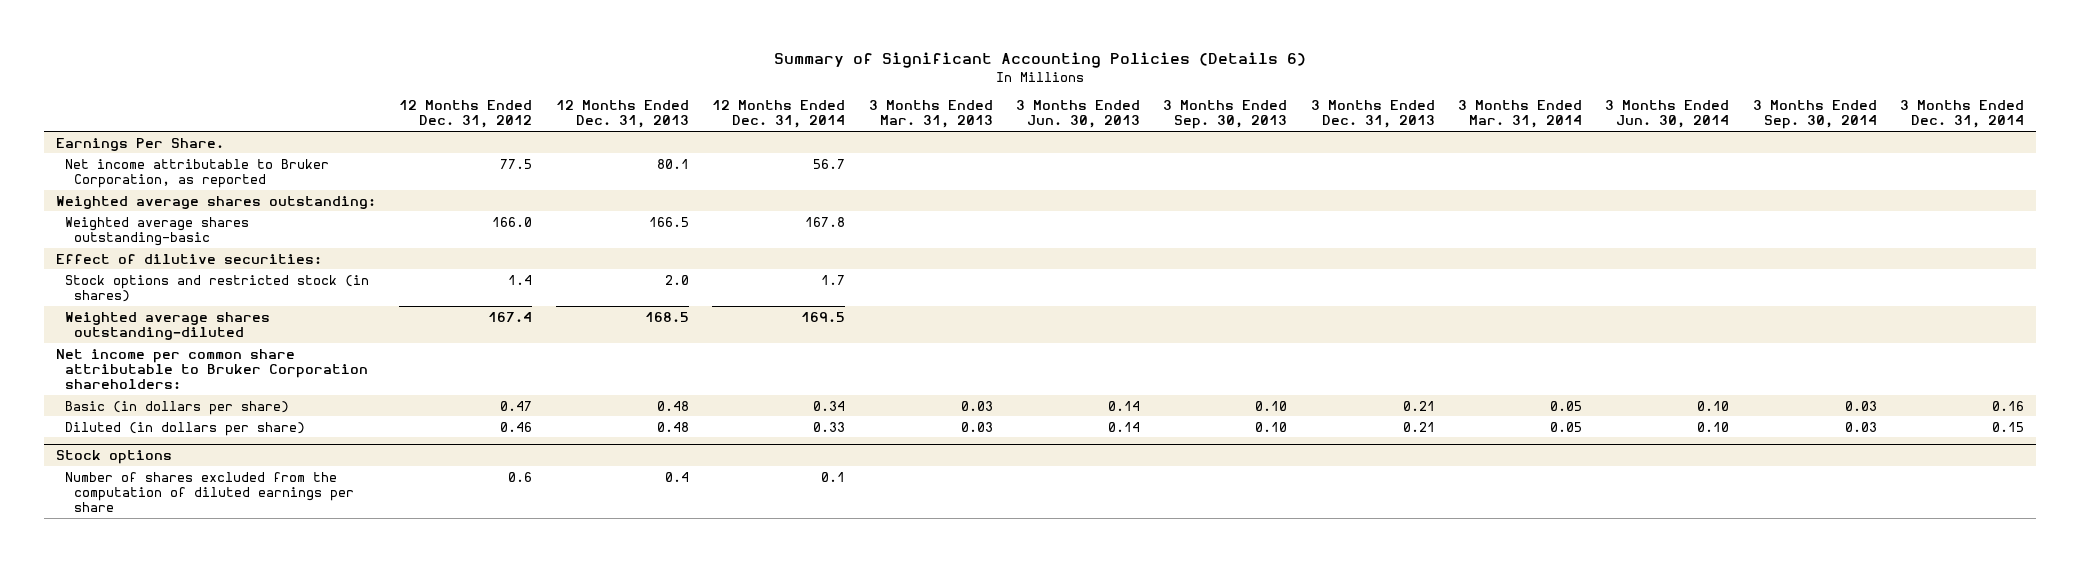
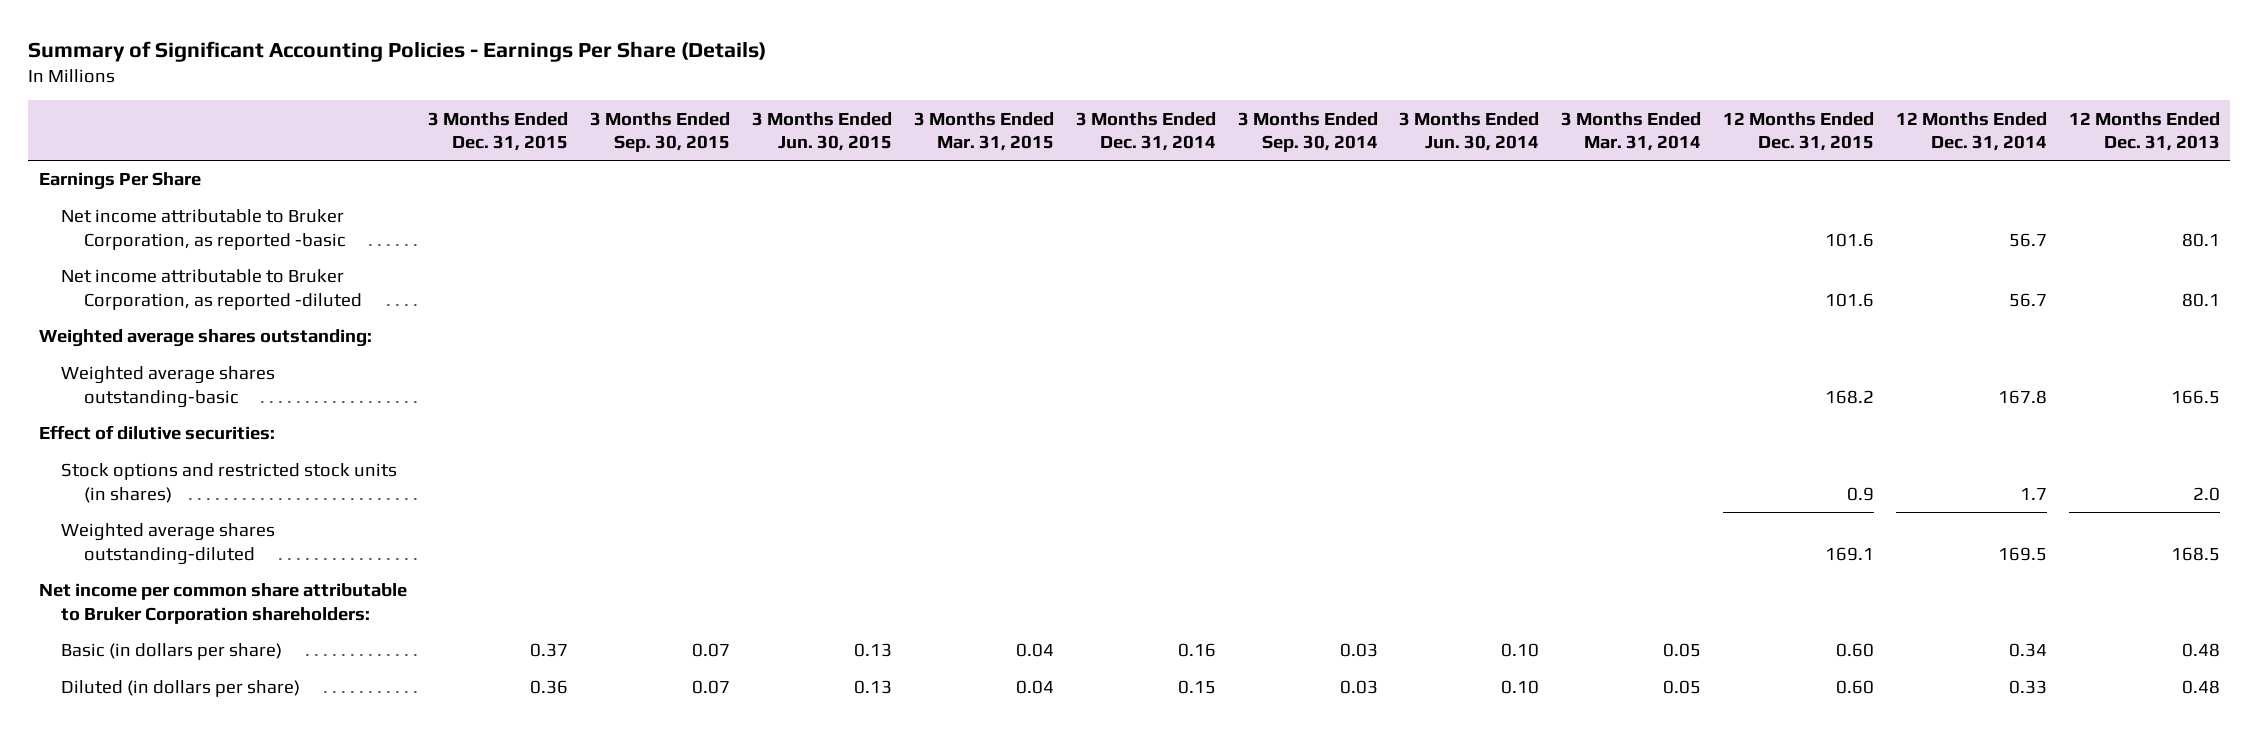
[774,52,1307,69] Summary of Significant Accounting Policies (Details 6) -> [27,40,766,62] Summary of Significant Accounting Policies - Earnings Per Share (Details)
[399,99,533,129] 12 Months Ended Dec. 31, 2012 -> none
[868,99,993,129] 3 Months Ended Mar. 31, 2013 -> none
[1015,99,1140,129] 3 Months Ended Jun. 30, 2013 -> none
[1163,99,1288,130] 3 Months Ended Sep. 30, 2013 -> none
[1310,99,1435,129] 3 Months Ended Dec. 31, 2013 -> none
none -> [428,111,569,152] 3 Months Ended Dec. 31, 2015
none -> [590,111,731,153] 3 Months Ended Sep. 30, 2015
none -> [752,111,893,152] 3 Months Ended Jun. 30, 2015
none -> [913,111,1054,152] 3 Months Ended Mar. 31, 2015
none -> [1722,111,1874,152] 12 Months Ended Dec. 31, 2015
[56,137,225,151] Earnings Per Share. -> [38,172,201,191] Earnings Per Share
[65,158,330,188] Net income attributable to Bruker Corporation, as reported -> [61,209,347,250] Net income attributable to Bruker Corporation, as reported -basic
none -> [61,269,363,310] Net income attributable to Bruker Corporation, as reported -diluted
[65,274,370,302] Stock options and restricted stock (in shares) -> [61,463,398,503] Stock options and restricted stock units (in shares)
[56,450,173,465] Stock options -> none
[65,471,355,513] Number of shares excluded from the computation of diluted earnings per share -> none

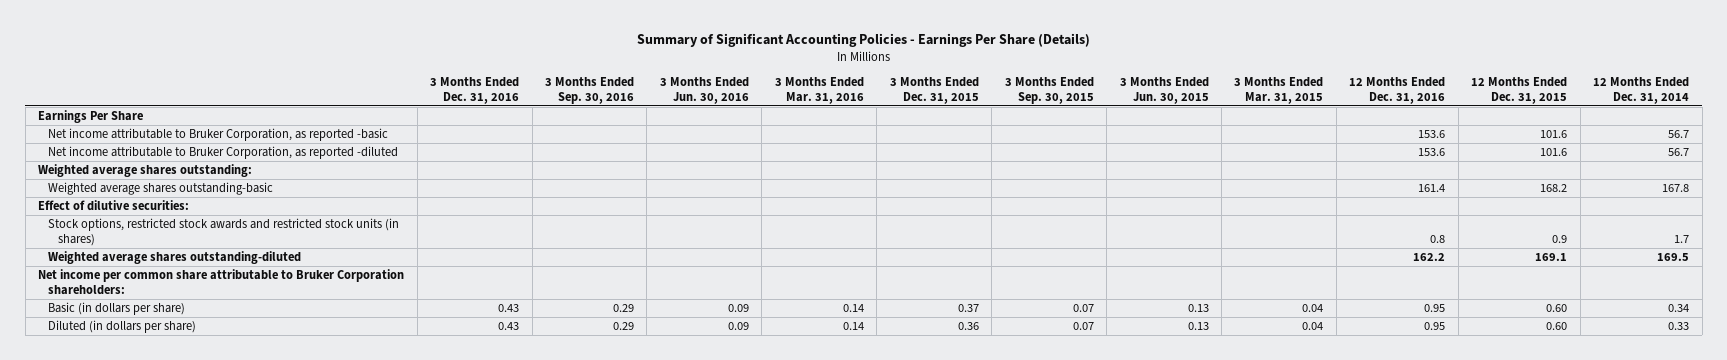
[1075,111,1216,152] 3 Months Ended Dec. 31, 2014 -> none
[1237,111,1378,153] 3 Months Ended Sep. 30, 2014 -> none
[1399,111,1540,152] 3 Months Ended Jun. 30, 2014 -> none
[1561,111,1702,152] 3 Months Ended Mar. 31, 2014 -> none
[2068,111,2220,152] 12 Months Ended Dec. 31, 2013 -> none
none -> [430,77,520,104] 3 Months Ended Dec. 31, 2016
none -> [545,77,635,104] 3 Months Ended Sep. 30, 2016
none -> [659,77,749,104] 3 Months Ended Jun. 30, 2016
none -> [774,77,864,104] 3 Months Ended Mar. 31, 2016
none -> [1349,77,1446,104] 12 Months Ended Dec. 31, 2016
[61,463,398,503] Stock options and restricted stock units (in shares) -> [47,218,399,246] Stock options, restricted stock awards and restricted stock units (in shares)

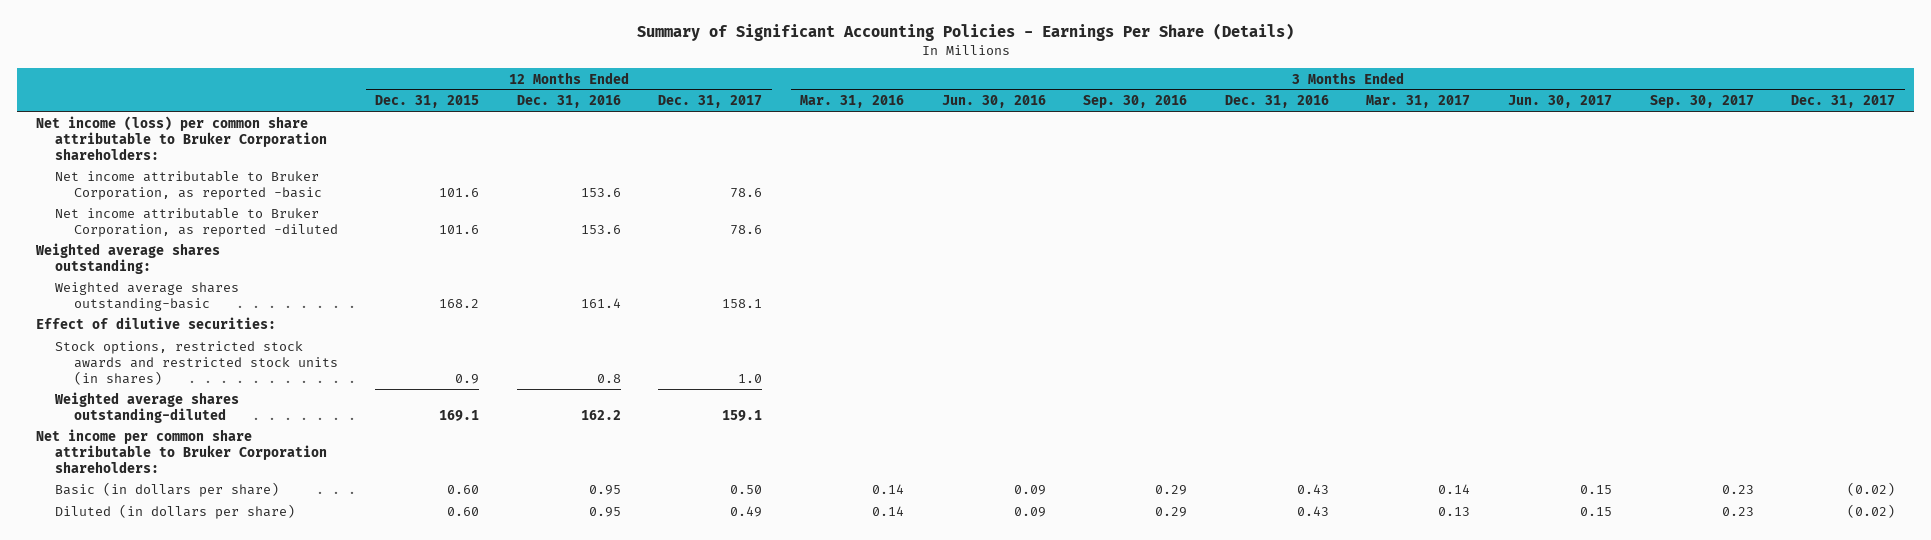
[889,77,979,104] 3 Months Ended Dec. 31, 2015 -> none
[1004,77,1094,104] 3 Months Ended Sep. 30, 2015 -> none
[1119,77,1209,104] 3 Months Ended Jun. 30, 2015 -> none
[1234,77,1324,104] 3 Months Ended Mar. 31, 2015 -> none
[1593,77,1690,104] 12 Months Ended Dec. 31, 2014 -> none
none -> [658,95,763,109] Dec. 31, 2017
none -> [1366,95,1471,109] Mar. 31, 2017
none -> [1507,95,1612,109] Jun. 30, 2017
none -> [1649,95,1754,109] Sep. 30, 2017
none -> [1791,95,1896,109] Dec. 31, 2017
[38,110,144,124] Earnings Per Share -> [35,116,327,160] Net income (loss) per common share attributable to Bruker Corporation shareholders:

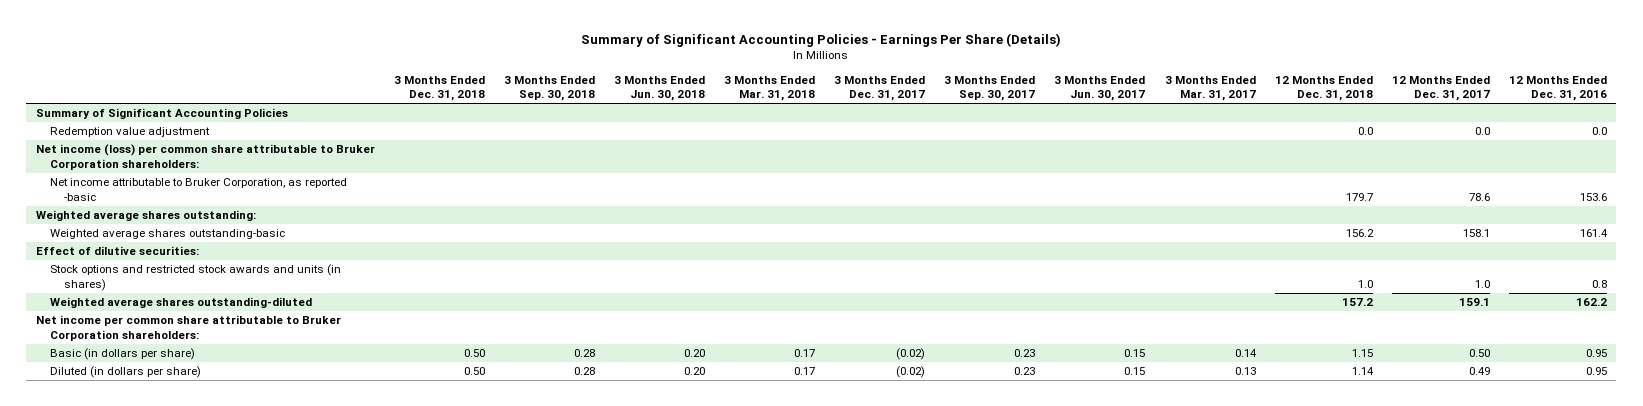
[375,95,480,109] Dec. 31, 2015 -> none
[799,95,904,109] Mar. 31, 2016 -> none
[941,95,1046,109] Jun. 30, 2016 -> none
[1083,95,1188,109] Sep. 30, 2016 -> none
[1224,95,1329,109] Dec. 31, 2016 -> none
none -> [394,75,486,102] 3 Months Ended Dec. 31, 2018
none -> [504,75,596,102] 3 Months Ended Sep. 30, 2018
none -> [614,75,706,102] 3 Months Ended Jun. 30, 2018
none -> [724,75,816,102] 3 Months Ended Mar. 31, 2018
none -> [1274,75,1373,102] 12 Months Ended Dec. 31, 2018
none -> [35,108,288,120] Summary of Significant Accounting Policies
none -> [49,127,210,138] Redemption value adjustment
[54,208,338,238] Net income attributable to Bruker Corporation, as reported -diluted -> none
[54,341,338,385] Stock options, restricted stock awards and restricted stock units (in shares) -> [49,264,341,291] Stock options and restricted stock awards and units (in shares)

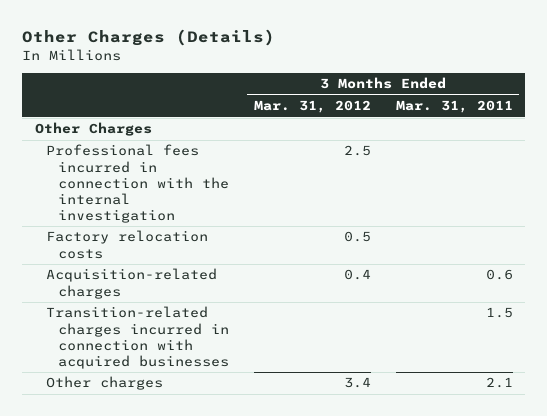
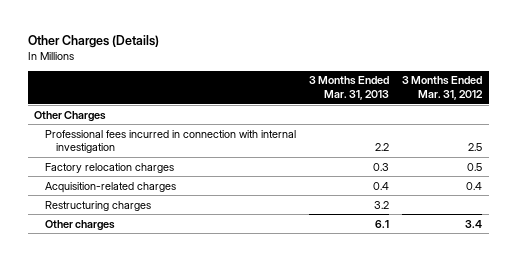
[395,100,513,114] Mar. 31, 2011 -> none
none -> [309,76,390,100] 3 Months Ended Mar. 31, 2013
[46,144,229,223] Professional fees incurred in connection with the internal investigation -> [45,129,297,154] Professional fees incurred in connection with internal investigation
[46,230,209,259] Factory relocation costs -> [45,162,175,173] Factory relocation charges
[46,306,229,369] Transition-related charges incurred in connection with acquired businesses -> none
none -> [45,200,152,211] Restructuring charges

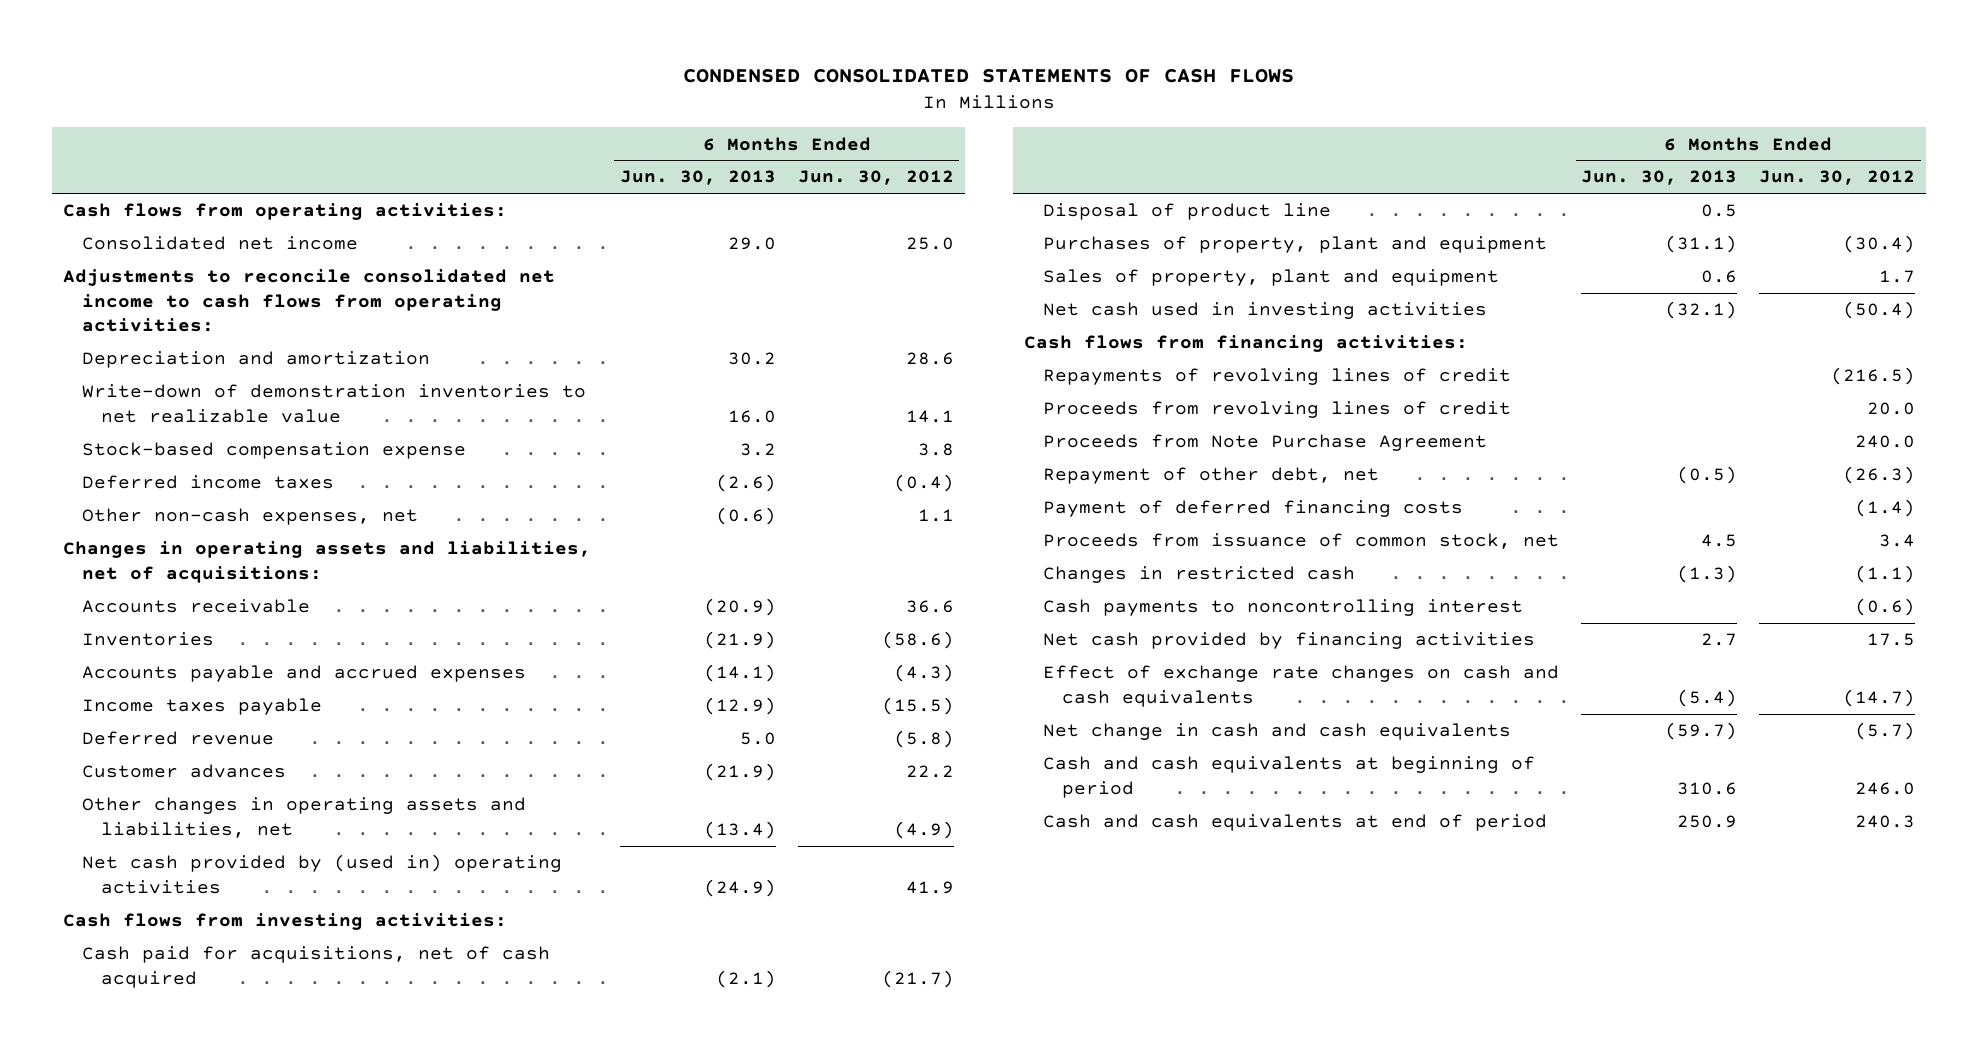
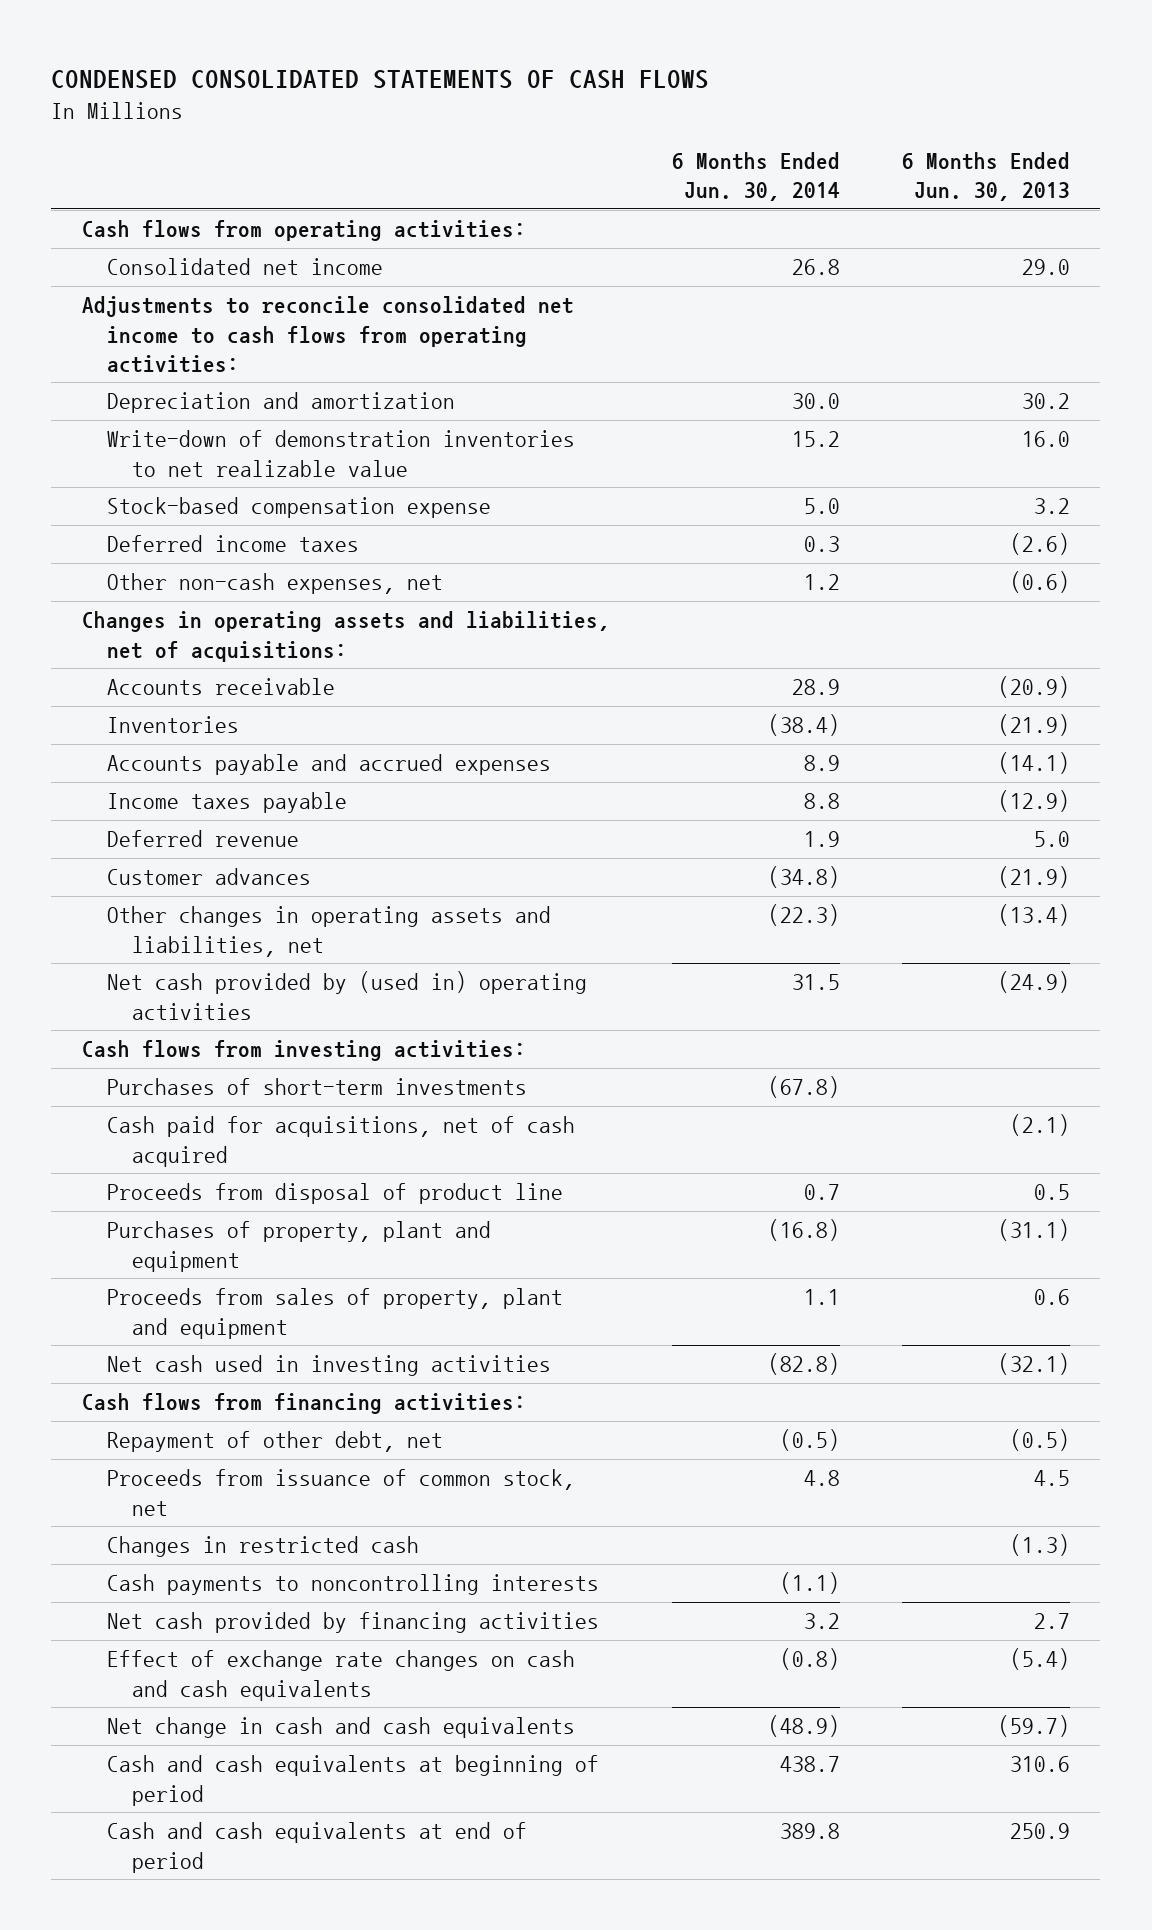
[797,170,954,186] Jun. 30, 2012 -> none
none -> [671,151,840,201] 6 Months Ended Jun. 30, 2014
none -> [107,1078,528,1096] Purchases of short-term investments
[1043,203,1332,221] Disposal of product line -> [107,1183,564,1205] Proceeds from disposal of product line
[1043,269,1500,287] Sales of property, plant and equipment -> [107,1288,564,1339] Proceeds from sales of property, plant and equipment
[1043,368,1512,386] Repayments of revolving lines of credit -> none
[1043,401,1512,419] Proceeds from revolving lines of credit -> none
[1043,434,1488,452] Proceeds from Note Purchase Agreement -> none
[1043,500,1464,518] Payment of deferred financing costs -> none
[1043,599,1524,617] Cash payments to noncontrolling interest -> [107,1574,600,1596] Cash payments to noncontrolling interests

